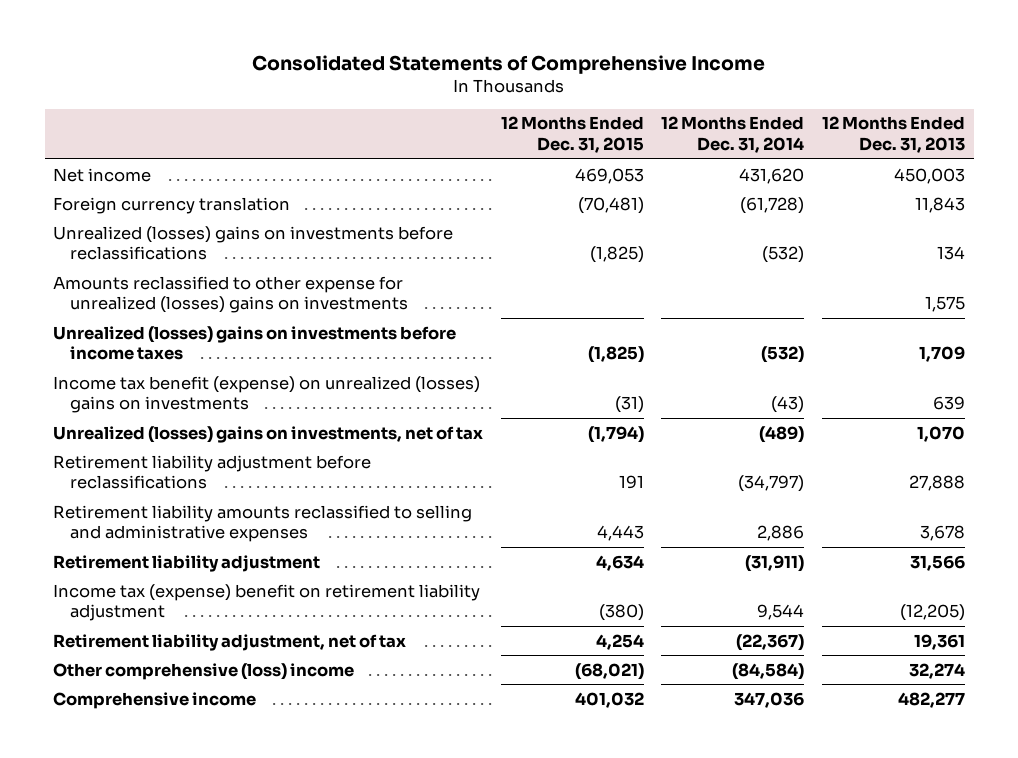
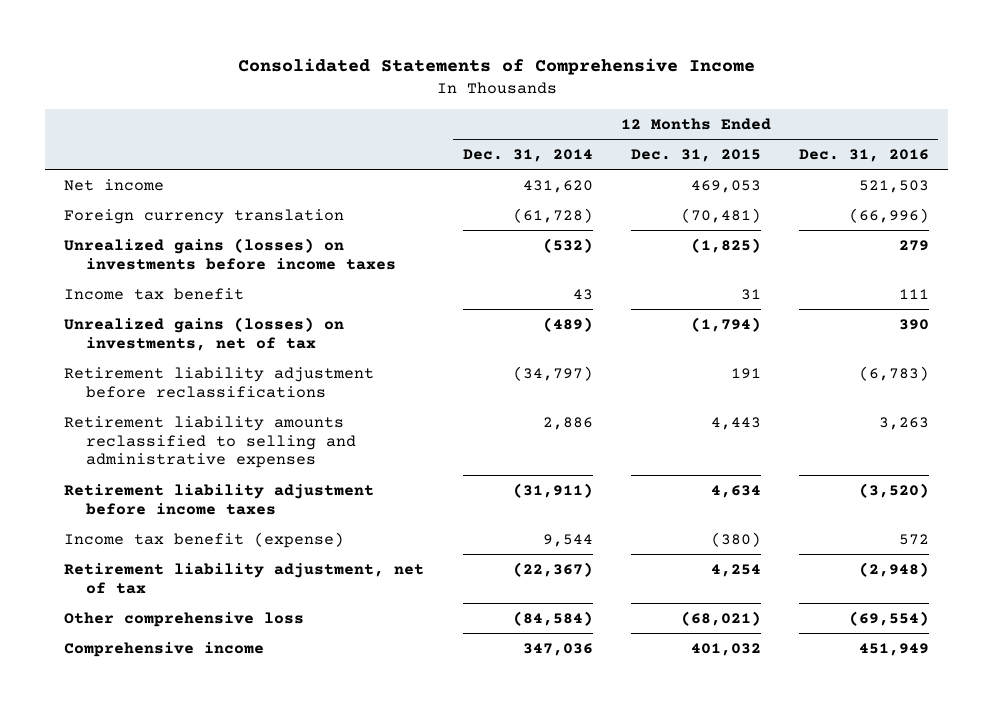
[822,116,966,153] 12 Months Ended Dec. 31, 2013 -> none
none -> [798,148,929,162] Dec. 31, 2016
[53,225,454,261] Unrealized (losses) gains on investments before reclassifications -> none
[53,275,408,314] Amounts reclassified to other expense for unrealized (losses) gains on investments -> none
[53,325,457,361] Unrealized (losses) gains on investments before income taxes -> [64,237,397,270] Unrealized gains (losses) on investments before income taxes
[53,375,481,414] Income tax benefit (expense) on unrealized (losses) gains on investments -> [64,287,245,300] Income tax benefit
[614,396,644,414] (31) -> [740,288,761,300] 31
[771,396,805,414] (43) -> [572,288,593,300] 43
[53,425,484,443] Unrealized (losses) gains on investments, net of tax -> [64,316,345,351] Unrealized gains (losses) on investments, net of tax
[53,554,321,572] Retirement liability adjustment -> [64,483,375,515] Retirement liability adjustment before income taxes
[53,583,481,622] Income tax (expense) benefit on retirement liability adjustment -> [64,531,345,548] Income tax benefit (expense)
[53,662,355,680] Other comprehensive (loss) income -> [64,611,305,627] Other comprehensive loss

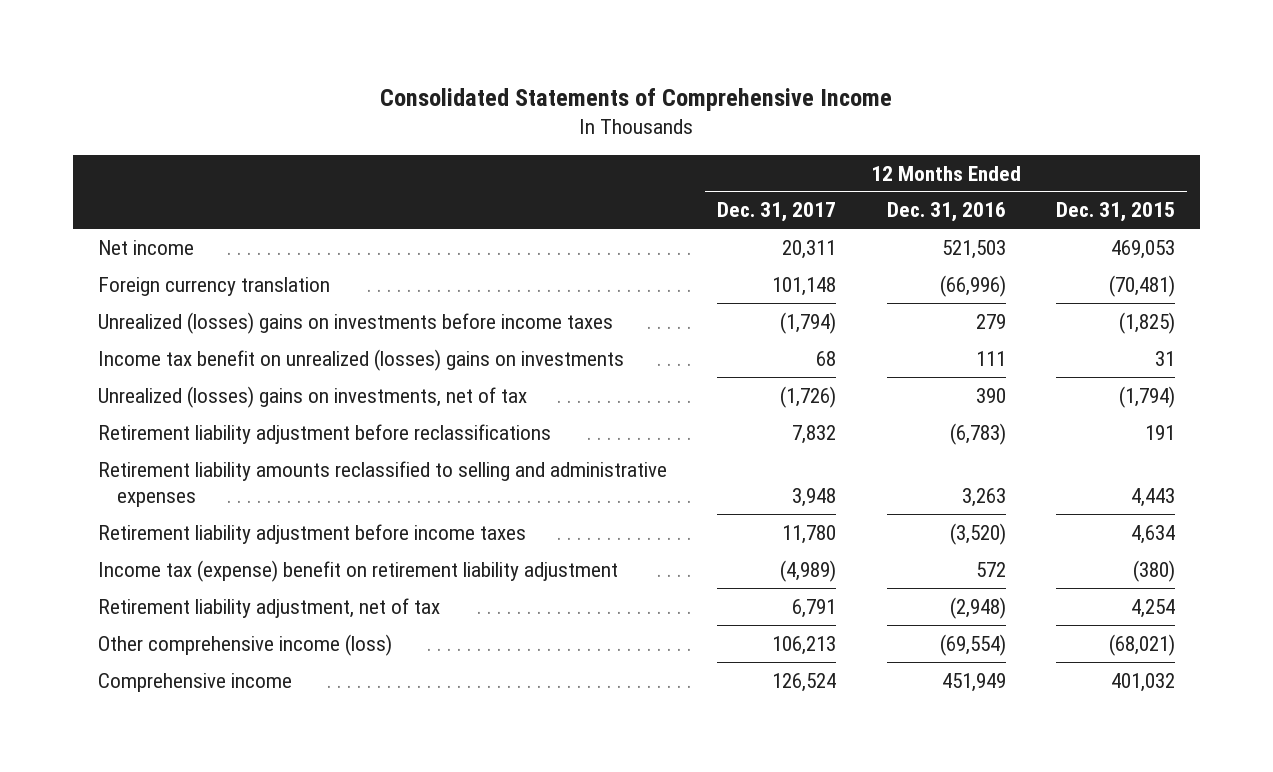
[462,148,593,162] Dec. 31, 2014 -> none
none -> [717,202,837,223] Dec. 31, 2017
[64,237,397,270] Unrealized gains (losses) on investments before income taxes -> [98,311,614,334] Unrealized (losses) gains on investments before income taxes
[64,287,245,300] Income tax benefit -> [98,348,625,371] Income tax benefit on unrealized (losses) gains on investments
[64,316,345,351] Unrealized gains (losses) on investments, net of tax -> [98,385,528,408] Unrealized (losses) gains on investments, net of tax
[64,531,345,548] Income tax benefit (expense) -> [98,559,619,582] Income tax (expense) benefit on retirement liability adjustment
[64,611,305,627] Other comprehensive loss -> [98,633,393,656] Other comprehensive income (loss)

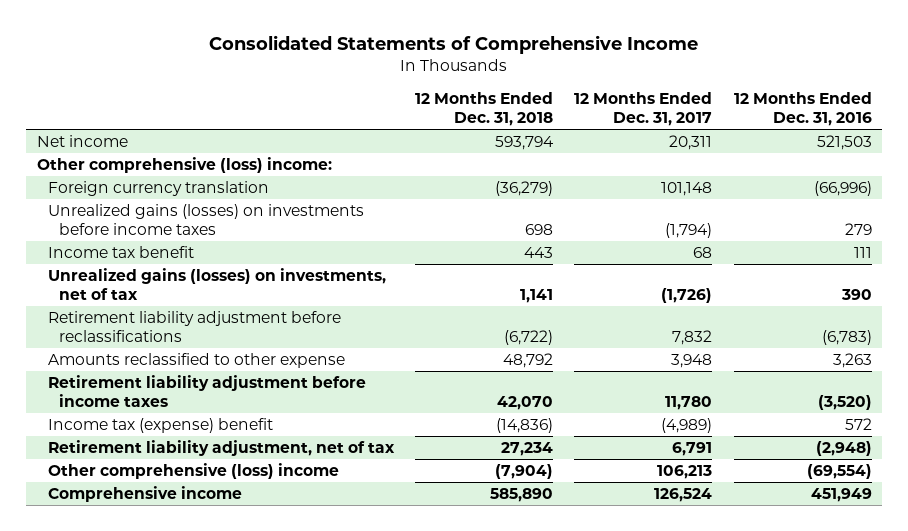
[1055,202,1175,223] Dec. 31, 2015 -> none
none -> [415,92,554,126] 12 Months Ended Dec. 31, 2018
none -> [36,157,332,174] Other comprehensive (loss) income:
[98,311,614,334] Unrealized (losses) gains on investments before income taxes -> [47,204,364,235] Unrealized gains (losses) on investments before income taxes
[98,348,625,371] Income tax benefit on unrealized (losses) gains on investments -> [47,246,194,259] Income tax benefit
[98,385,528,408] Unrealized (losses) gains on investments, net of tax -> [47,268,386,300] Unrealized gains (losses) on investments, net of tax
[98,460,668,507] Retirement liability amounts reclassified to selling and administrative expenses -> [47,353,345,369] Amounts reclassified to other expense
[98,559,619,582] Income tax (expense) benefit on retirement liability adjustment -> [47,418,273,434] Income tax (expense) benefit
[98,633,393,656] Other comprehensive income (loss) -> [47,463,339,480] Other comprehensive (loss) income

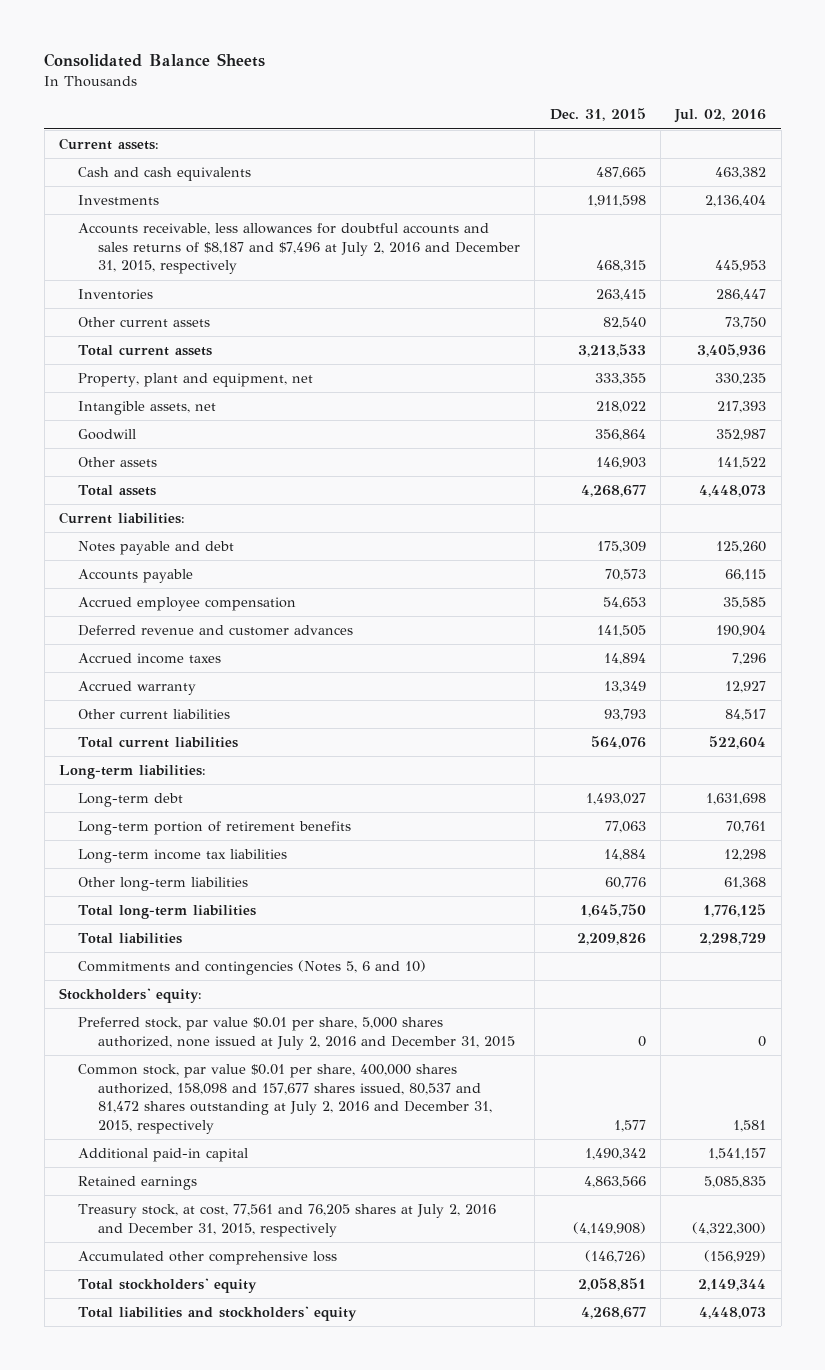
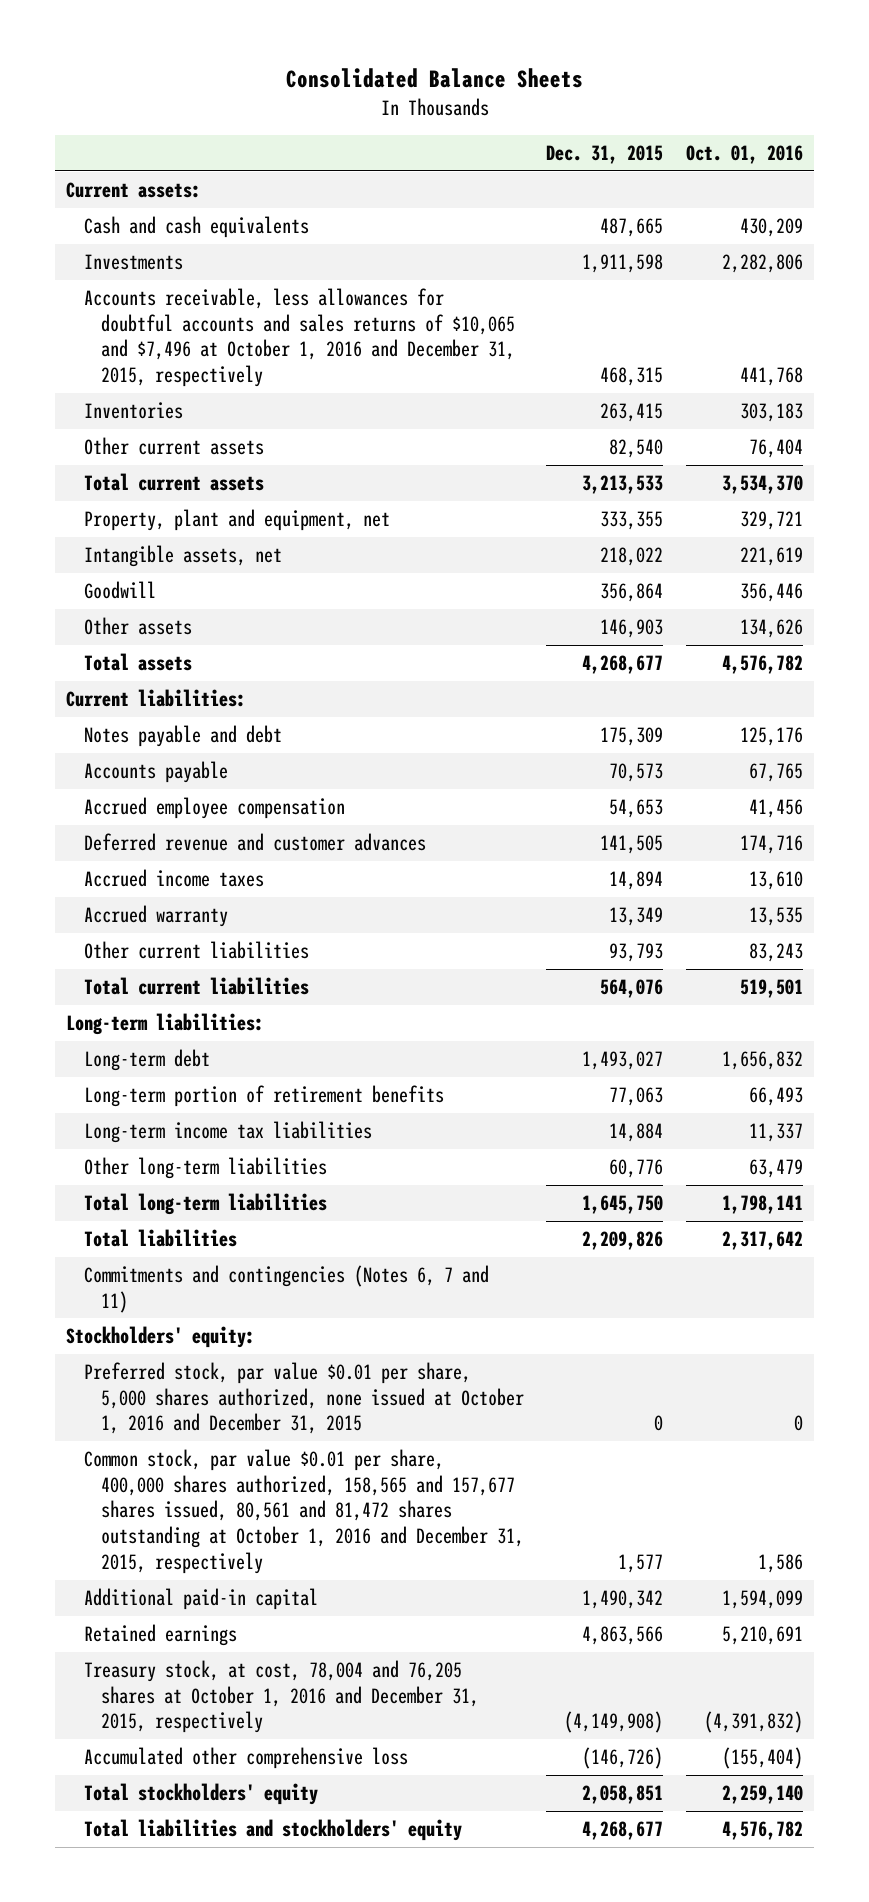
[674,109,767,124] Jul. 02, 2016 -> none
none -> [685,145,803,165] Oct. 01, 2016
[78,223,520,275] Accounts receivable, less allowances for doubtful accounts and sales returns of $8,187 and $7,496 at July 2, 2016 and December 31, 2015, respectively -> [83,288,516,388] Accounts receivable, less allowances for doubtful accounts and sales returns of $10,065 and $7,496 at October 1, 2016 and December 31, 2015, respectively
[78,960,427,976] Commitments and contingencies (Notes 5, 6 and 10) -> [83,1265,489,1313] Commitments and contingencies (Notes 6, 7 and 11)
[78,1017,515,1050] Preferred stock, par value $0.01 per share, 5,000 shares authorized, none issued at July 2, 2016 and December 31, 2015 -> [83,1362,525,1435] Preferred stock, par value $0.01 per share, 5,000 shares authorized, none issued at October 1, 2016 and December 31, 2015
[78,1064,492,1135] Common stock, par value $0.01 per share, 400,000 shares authorized, 158,098 and 157,677 shares issued, 80,537 and 81,472 shares outstanding at July 2, 2016 and December 31, 2015, respectively -> [83,1449,525,1574] Common stock, par value $0.01 per share, 400,000 shares authorized, 158,565 and 157,677 shares issued, 80,561 and 81,472 shares outstanding at October 1, 2016 and December 31, 2015, respectively
[78,1204,497,1237] Treasury stock, at cost, 77,561 and 76,205 shares at July 2, 2016 and December 31, 2015, respectively -> [83,1660,480,1734] Treasury stock, at cost, 78,004 and 76,205 shares at October 1, 2016 and December 31, 2015, respectively

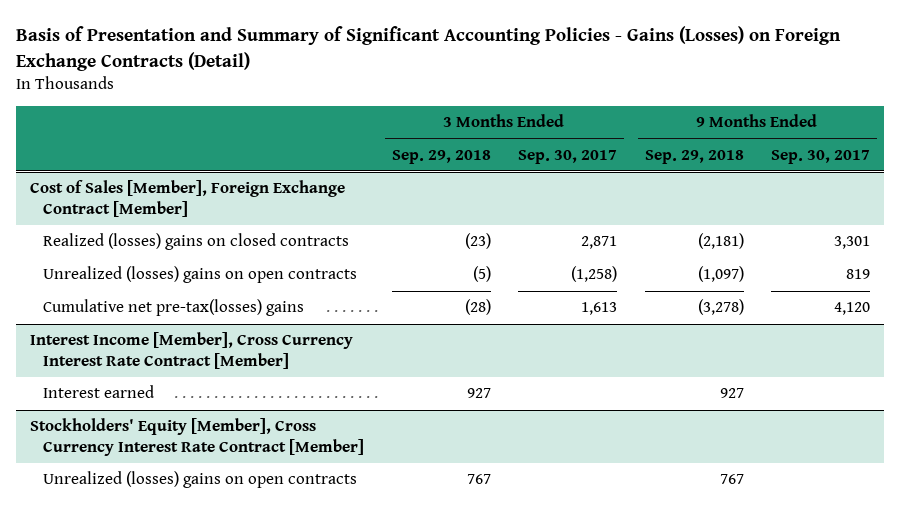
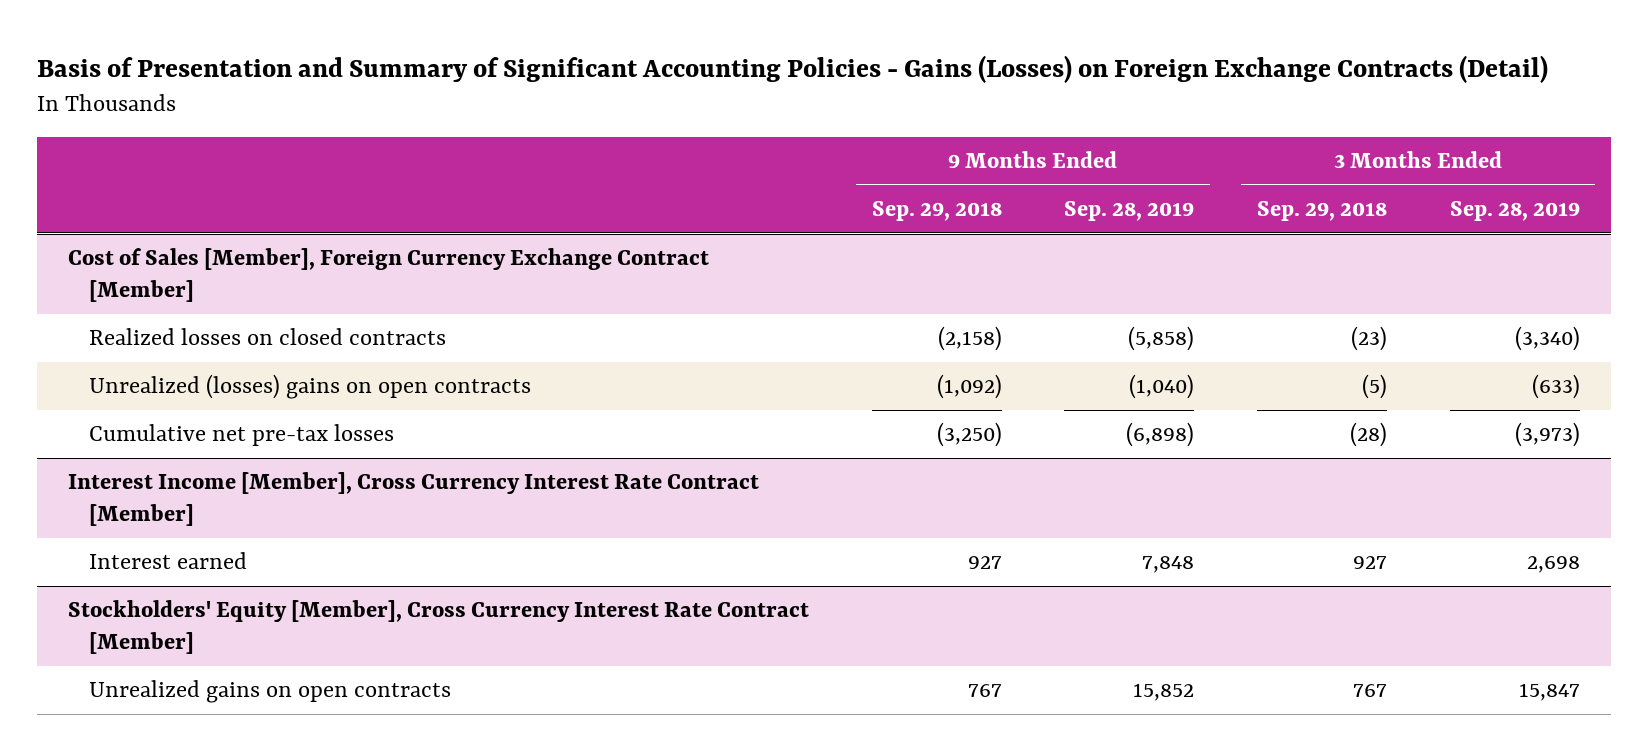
[518,149,618,164] Sep. 30, 2017 -> none
[771,149,871,164] Sep. 30, 2017 -> none
none -> [1064,201,1195,222] Sep. 28, 2019
none -> [1449,201,1580,222] Sep. 28, 2019
[29,180,345,217] Cost of Sales [Member], Foreign Exchange Contract [Member] -> [67,248,709,302] Cost of Sales [Member], Foreign Currency Exchange Contract [Member]
[43,233,350,251] Realized (losses) gains on closed contracts -> [89,328,447,346] Realized losses on closed contracts
[697,233,744,250] (2,181) -> [937,326,1002,352] (2,158)
[697,266,744,283] (1,097) -> [936,374,1002,400] (1,092)
[43,299,305,317] Cumulative net pre-tax(losses) gains -> [89,424,395,447] Cumulative net pre-tax losses
[697,299,744,316] (3,278) -> [936,422,1002,448] (3,250)
[43,471,358,489] Unrealized (losses) gains on open contracts -> [89,680,452,704] Unrealized gains on open contracts

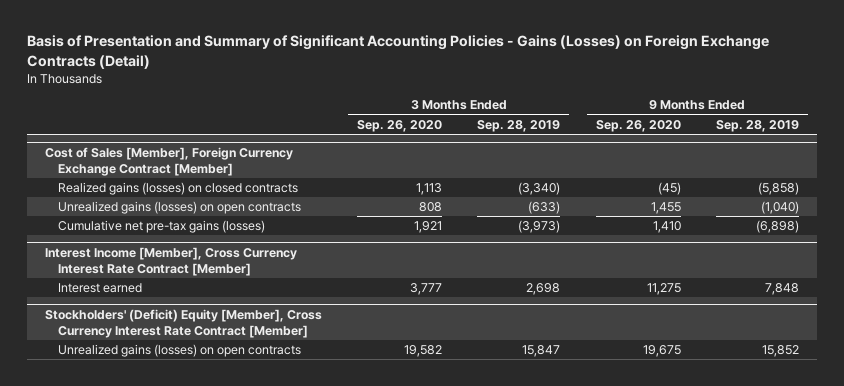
[871,201,1002,222] Sep. 29, 2018 -> none
[1257,201,1388,222] Sep. 29, 2018 -> none
none -> [357,119,443,132] Sep. 26, 2020
none -> [595,119,681,132] Sep. 26, 2020
[89,328,447,346] Realized losses on closed contracts -> [57,182,298,196] Realized gains (losses) on closed contracts
[89,374,532,400] Unrealized (losses) gains on open contracts -> [57,201,301,215] Unrealized gains (losses) on open contracts
[89,424,395,447] Cumulative net pre-tax losses -> [57,220,265,234] Cumulative net pre-tax gains (losses)
[67,600,809,654] Stockholders' Equity [Member], Cross Currency Interest Rate Contract [Member] -> [44,308,322,338] Stockholders' (Deficit) Equity [Member], Cross Currency Interest Rate Contract [Member]
[89,680,452,704] Unrealized gains on open contracts -> [57,344,301,358] Unrealized gains (losses) on open contracts

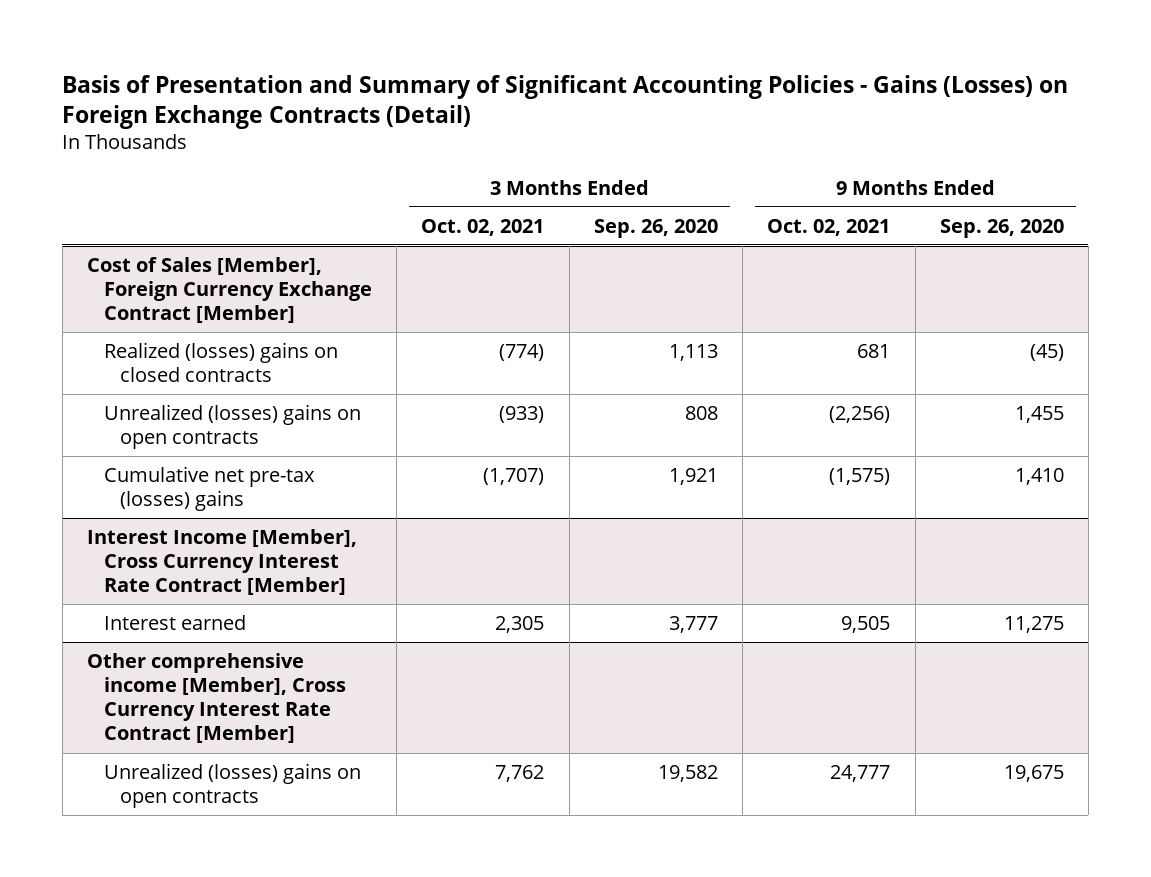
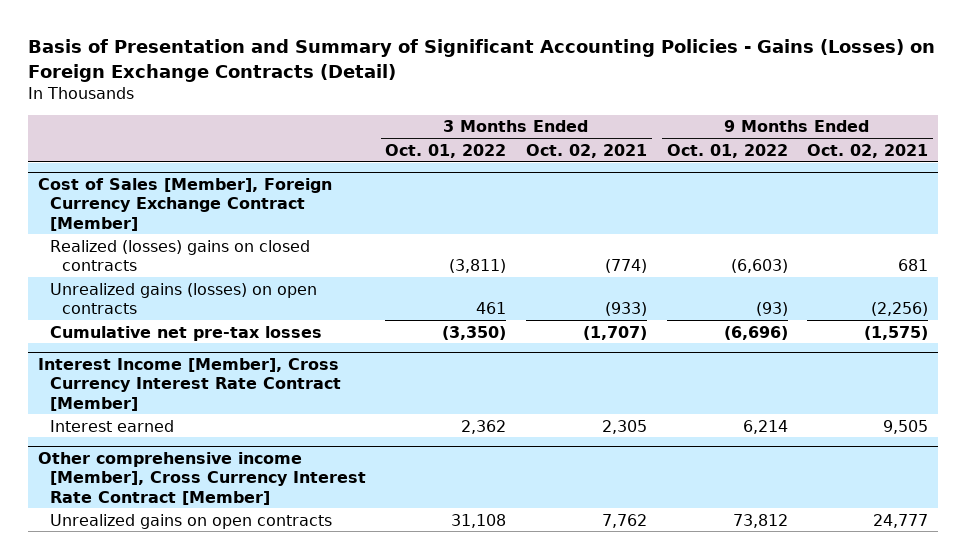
[593,218,718,238] Sep. 26, 2020 -> none
[939,218,1064,238] Sep. 26, 2020 -> none
none -> [385,143,507,158] Oct. 01, 2022
none -> [666,143,788,158] Oct. 01, 2022
[103,403,361,450] Unrealized (losses) gains on open contracts -> [49,282,317,314] Unrealized gains (losses) on open contracts
[103,465,315,512] Cumulative net pre-tax (losses) gains -> [49,325,322,341] Cumulative net pre-tax losses
[103,762,361,809] Unrealized (losses) gains on open contracts -> [49,513,332,529] Unrealized gains on open contracts

